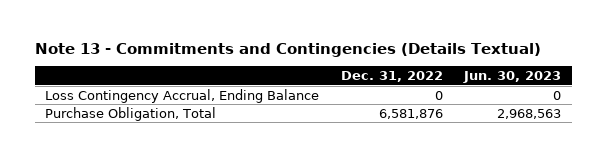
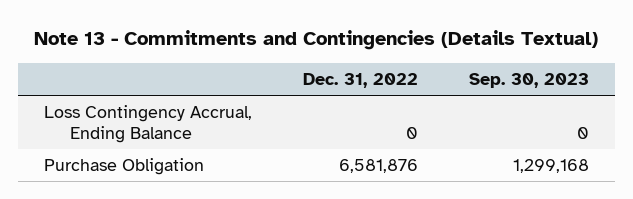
[463,71,562,84] Jun. 30, 2023 -> none
none -> [469,72,590,88] Sep. 30, 2023
[45,106,217,121] Purchase Obligation, Total -> [43,158,204,176] Purchase Obligation

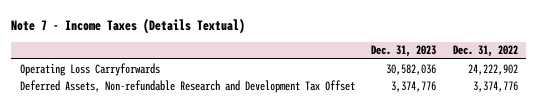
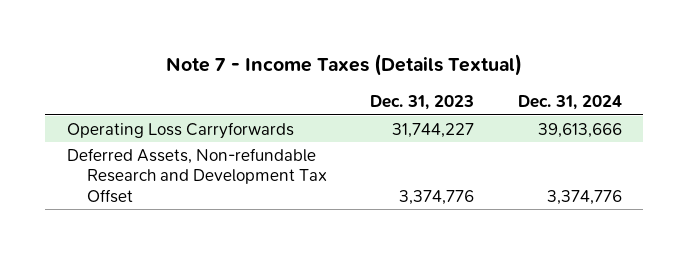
[453,45,519,58] Dec. 31, 2022 -> none
none -> [517,95,622,111] Dec. 31, 2024
[386,63,437,75] 30,582,036 -> [392,122,475,138] 31,744,227

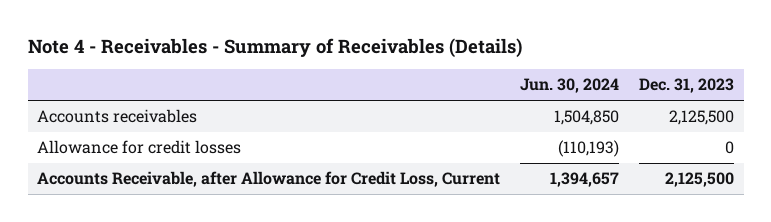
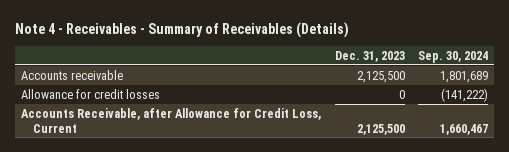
[520,78,620,94] Jun. 30, 2024 -> none
none -> [417,51,488,64] Sep. 30, 2024
[37,109,198,124] Accounts receivables -> [21,69,124,80] Accounts receivable

